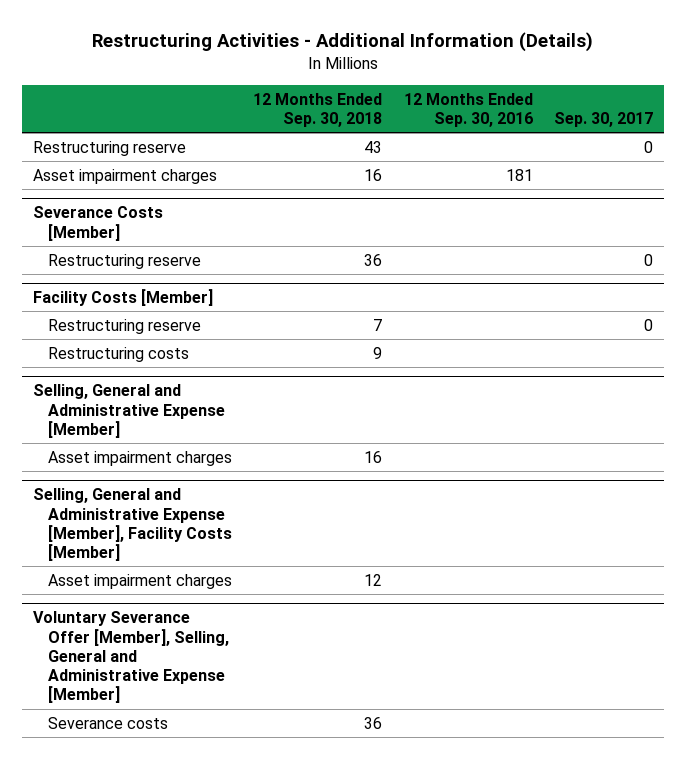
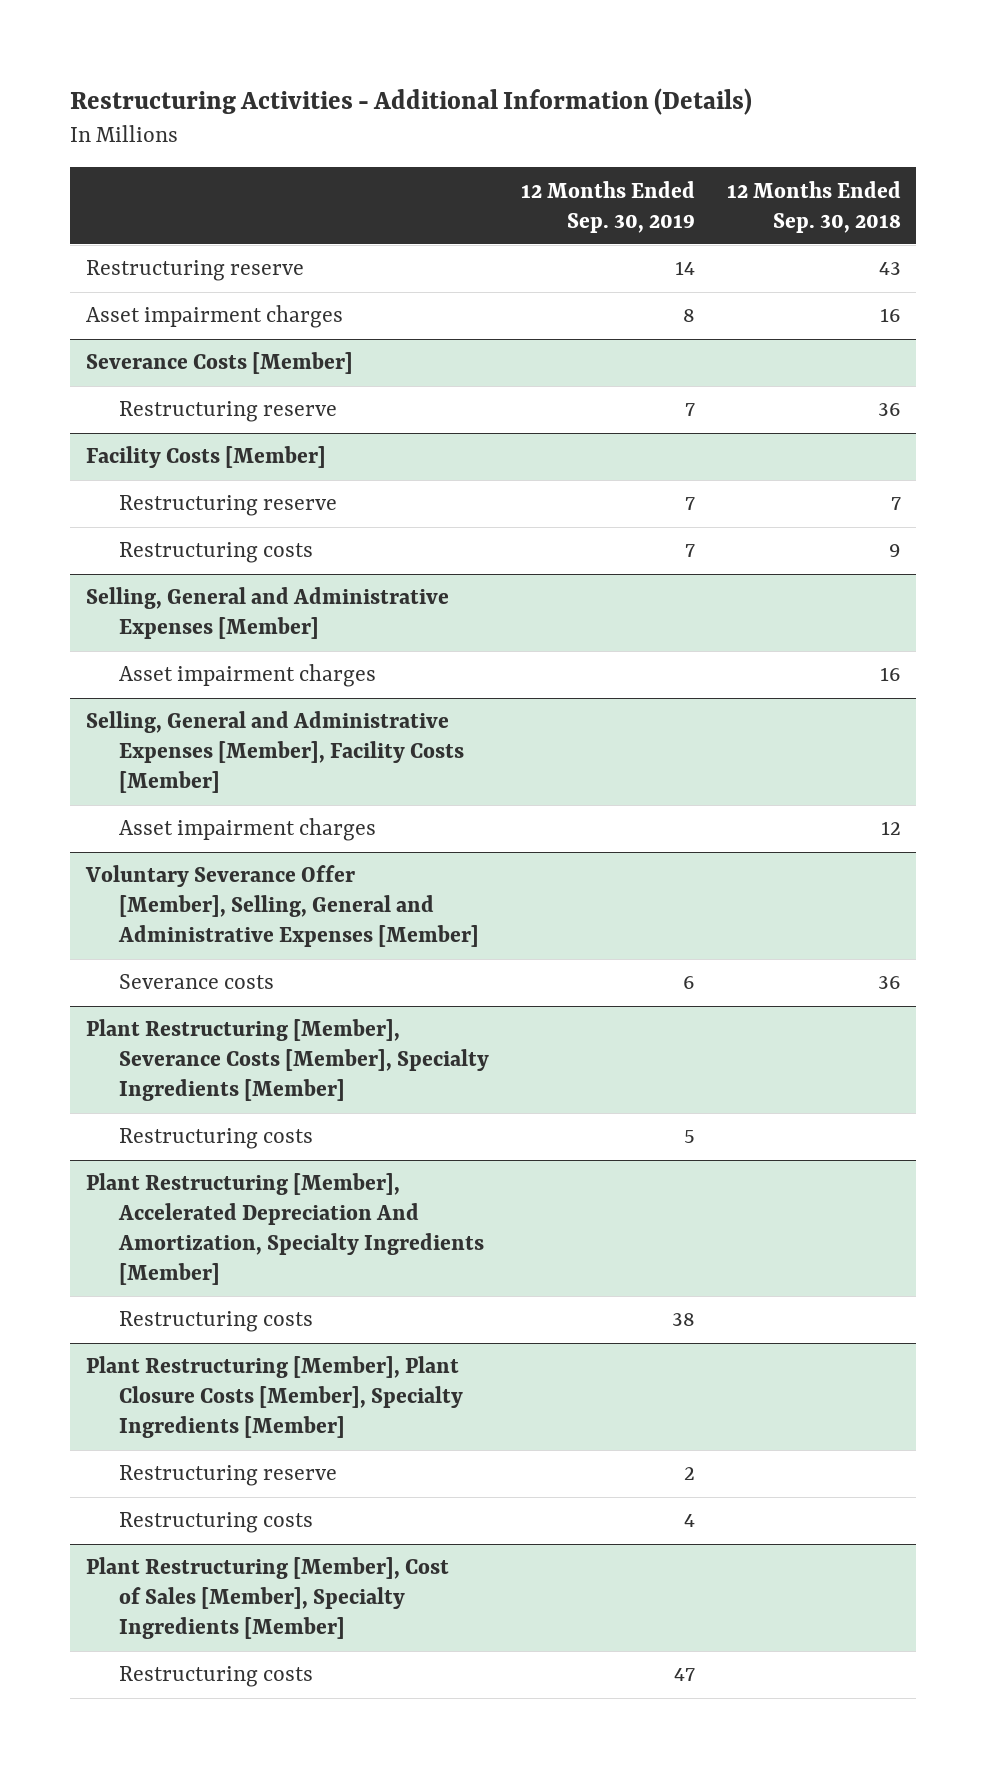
[403,93,533,128] 12 Months Ended Sep. 30, 2016 -> none
[553,112,653,128] Sep. 30, 2017 -> none
none -> [520,180,695,233] 12 Months Ended Sep. 30, 2019
[32,384,226,438] Selling, General and Administrative Expense [Member] -> [86,587,450,640] Selling, General and Administrative Expenses [Member]
[32,488,233,562] Selling, General and Administrative Expense [Member], Facility Costs [Member] -> [86,711,465,794] Selling, General and Administrative Expenses [Member], Facility Costs [Member]
[32,611,230,704] Voluntary Severance Offer [Member], Selling, General and Administrative Expense [Member] -> [85,865,480,948] Voluntary Severance Offer [Member], Selling, General and Administrative Expenses [Member]
none -> [86,1019,490,1102] Plant Restructuring [Member], Severance Costs [Member], Specialty Ingredients [Member]
none -> [119,1128,314,1150] Restructuring costs
none -> [86,1173,485,1286] Plant Restructuring [Member], Accelerated Depreciation And Amortization, Specialty Ingredients [Member]
none -> [119,1311,314,1333] Restructuring costs
none -> [86,1356,464,1439] Plant Restructuring [Member], Plant Closure Costs [Member], Specialty Ingredients [Member]
none -> [119,1465,338,1487] Restructuring reserve
none -> [119,1512,314,1534] Restructuring costs
none -> [86,1557,450,1640] Plant Restructuring [Member], Cost of Sales [Member], Specialty Ingredients [Member]
none -> [119,1666,314,1688] Restructuring costs

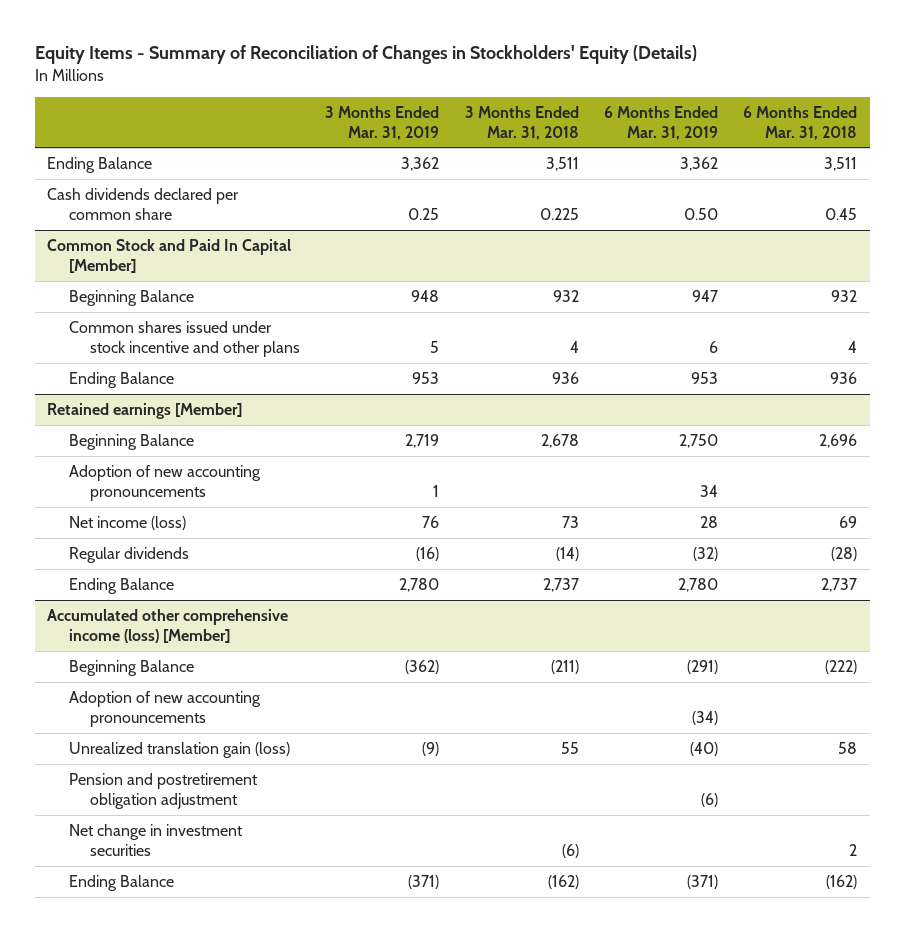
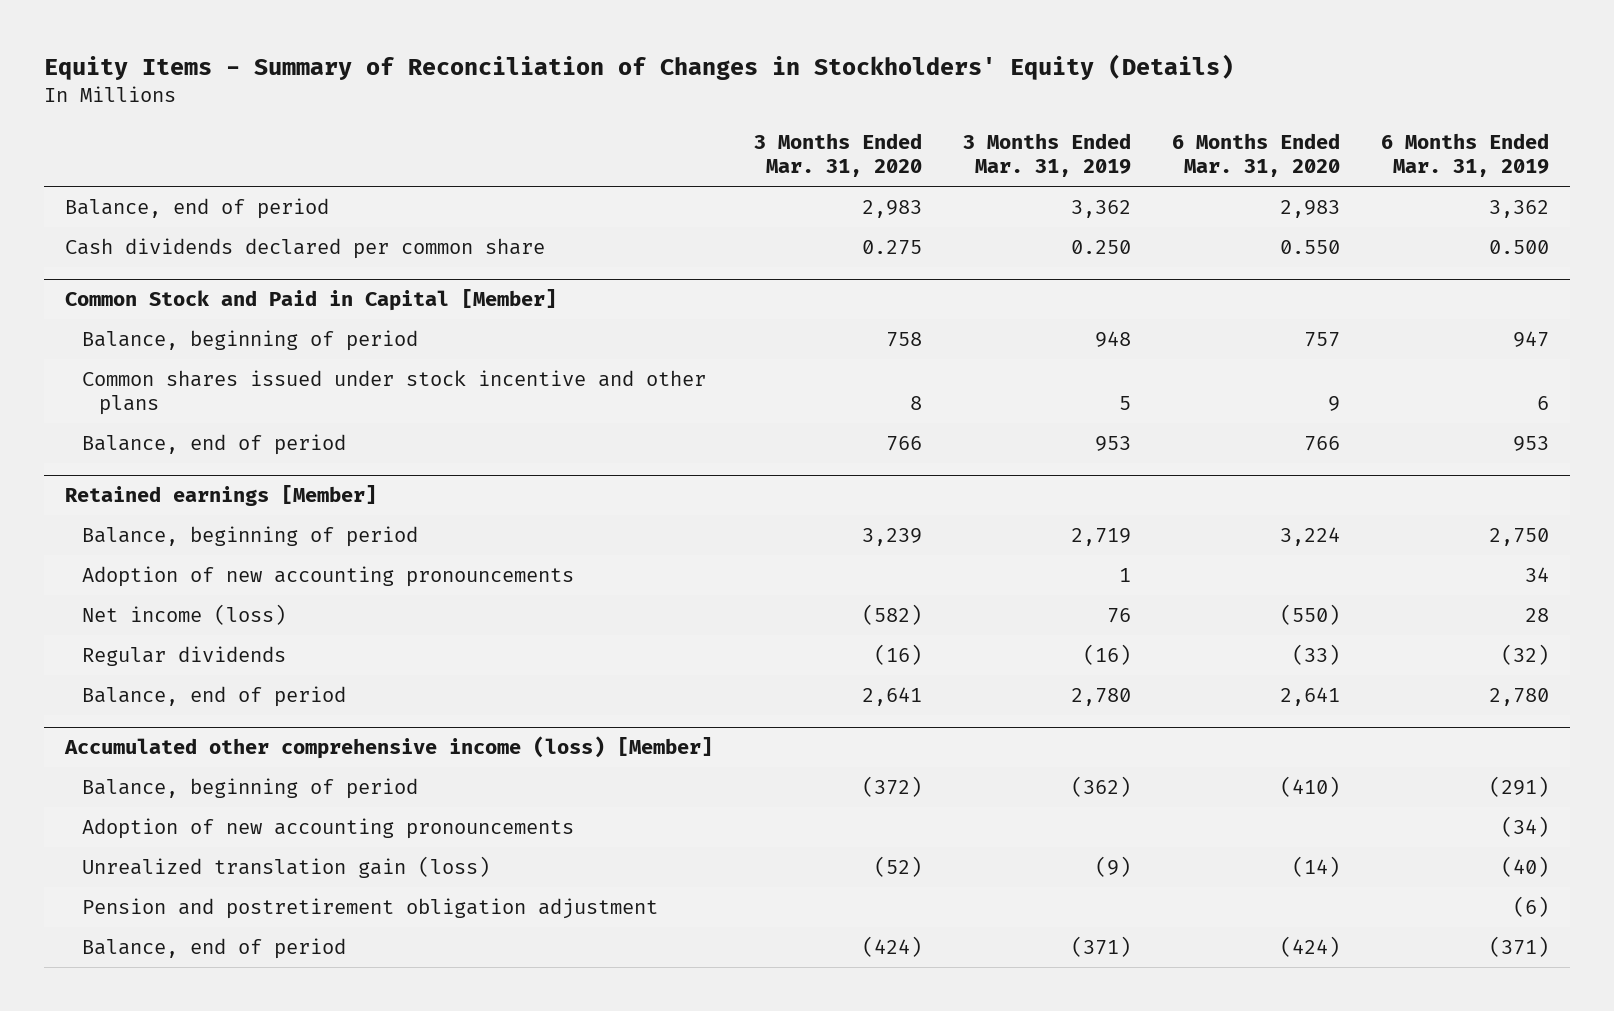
[464,105,579,140] 3 Months Ended Mar. 31, 2018 -> none
[743,105,858,140] 6 Months Ended Mar. 31, 2018 -> none
none -> [754,132,923,178] 3 Months Ended Mar. 31, 2020
none -> [1172,132,1341,178] 6 Months Ended Mar. 31, 2020
[47,156,153,173] Ending Balance -> [64,197,329,219] Balance, end of period
[408,207,440,220] 0.25 -> [1071,239,1132,254] 0.250
[683,207,718,220] 0.50 -> [1489,239,1550,254] 0.500
[47,238,292,273] Common Stock and Paid In Capital [Member] -> [64,288,557,311] Common Stock and Paid in Capital [Member]
[68,289,194,306] Beginning Balance -> [82,329,419,351] Balance, beginning of period
[68,371,174,388] Ending Balance -> [82,433,347,455] Balance, end of period
[68,433,194,450] Beginning Balance -> [82,525,419,547] Balance, beginning of period
[68,577,174,594] Ending Balance -> [82,685,347,707] Balance, end of period
[68,659,194,676] Beginning Balance -> [82,777,419,799] Balance, beginning of period
[68,823,243,856] Net change in investment securities -> none
[68,874,174,891] Ending Balance -> [82,937,347,959] Balance, end of period

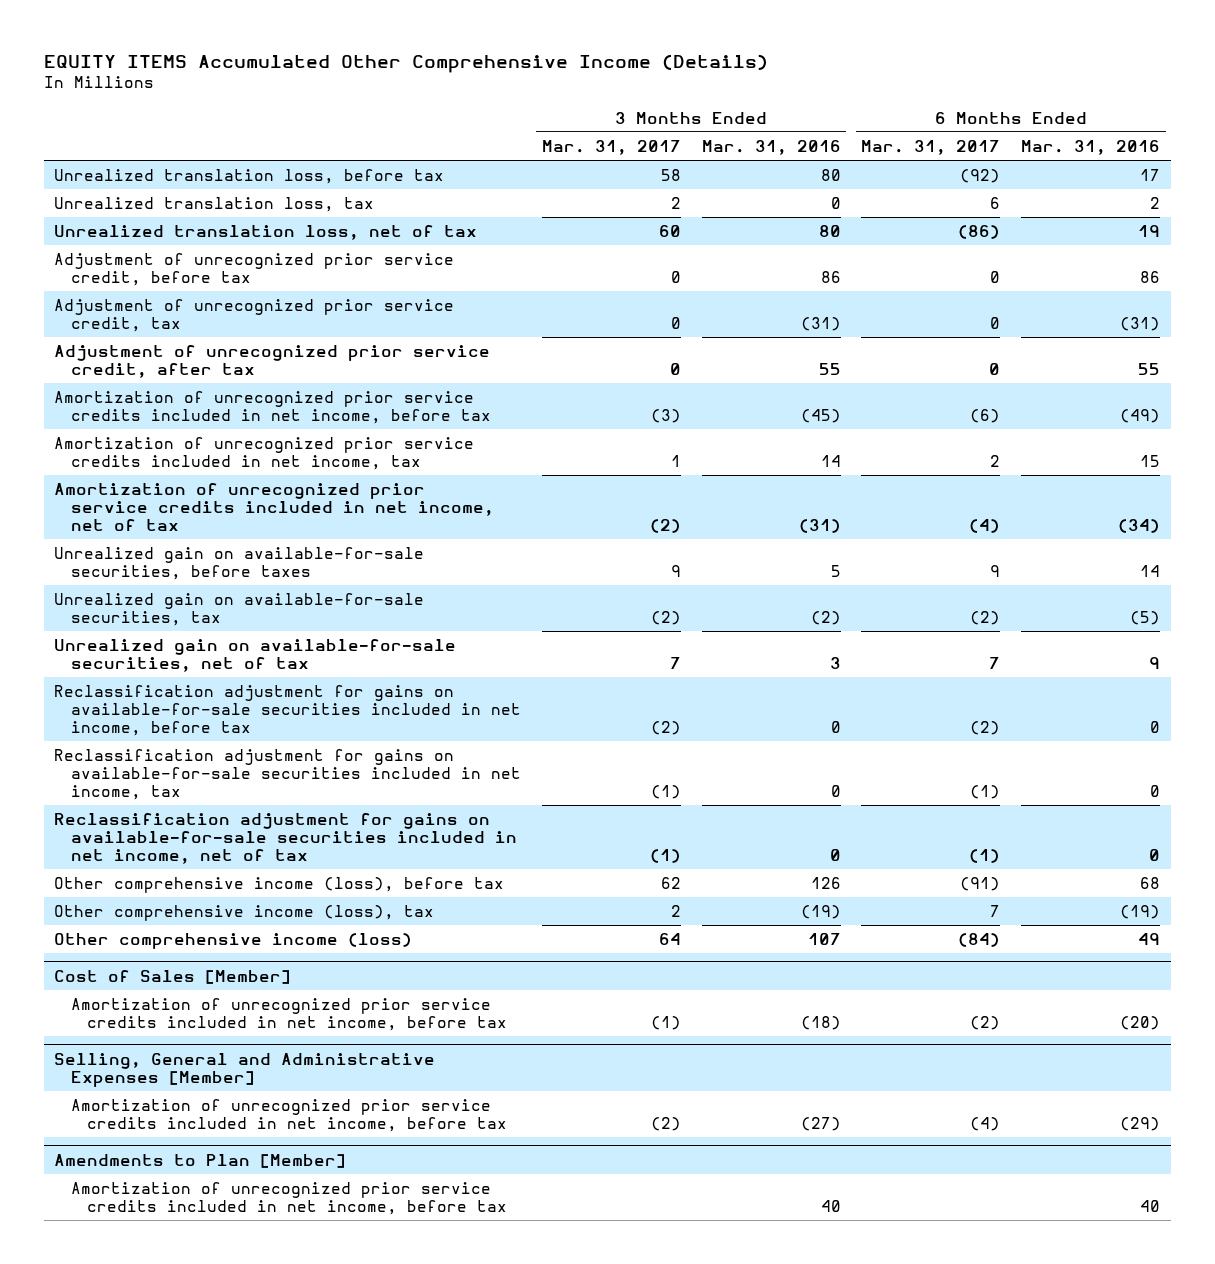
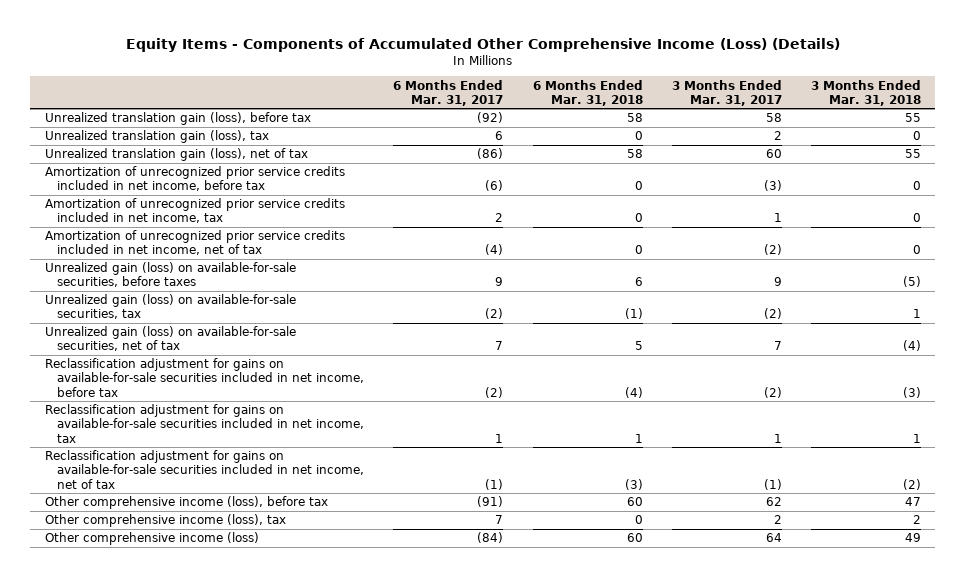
[43,53,768,73] EQUITY ITEMS Accumulated Other Comprehensive Income (Details) -> [125,37,840,52] Equity Items - Components of Accumulated Other Comprehensive Income (Loss) (Details)
[701,139,841,155] Mar. 31, 2016 -> none
[1021,139,1161,155] Mar. 31, 2016 -> none
none -> [532,79,643,106] 6 Months Ended Mar. 31, 2018
none -> [810,79,921,106] 3 Months Ended Mar. 31, 2018
[54,253,455,286] Adjustment of unrecognized prior service credit, before tax -> none
[54,299,455,332] Adjustment of unrecognized prior service credit, tax -> none
[54,345,491,378] Adjustment of unrecognized prior service credit, after tax -> none
[54,169,445,185] Unrealized translation loss, before tax -> [44,112,311,126] Unrealized translation gain (loss), before tax
[54,197,375,213] Unrealized translation loss, tax -> [44,130,269,144] Unrealized translation gain (loss), tax
[54,225,478,241] Unrealized translation loss, net of tax -> [44,148,308,162] Unrealized translation gain (loss), net of tax
[54,547,425,580] Unrealized gain on available-for-sale securities, before taxes -> [44,262,296,288] Unrealized gain (loss) on available-for-sale securities, before taxes
[54,593,425,626] Unrealized gain on available-for-sale securities, tax -> [44,294,296,320] Unrealized gain (loss) on available-for-sale securities, tax
[54,639,457,672] Unrealized gain on available-for-sale securities, net of tax -> [44,326,296,352] Unrealized gain (loss) on available-for-sale securities, net of tax
[650,784,681,799] (1) -> [773,433,782,443] 1
[970,784,1001,799] (1) -> [495,433,504,443] 1
[54,969,292,984] Cost of Sales [Member] -> none
[70,998,507,1031] Amortization of unrecognized prior service credits included in net income, before tax -> none
[54,1052,436,1087] Selling, General and Administrative Expenses [Member] -> none
[70,1099,507,1132] Amortization of unrecognized prior service credits included in net income, before tax -> none
[54,1153,347,1168] Amendments to Plan [Member] -> none
[70,1182,507,1215] Amortization of unrecognized prior service credits included in net income, before tax -> none

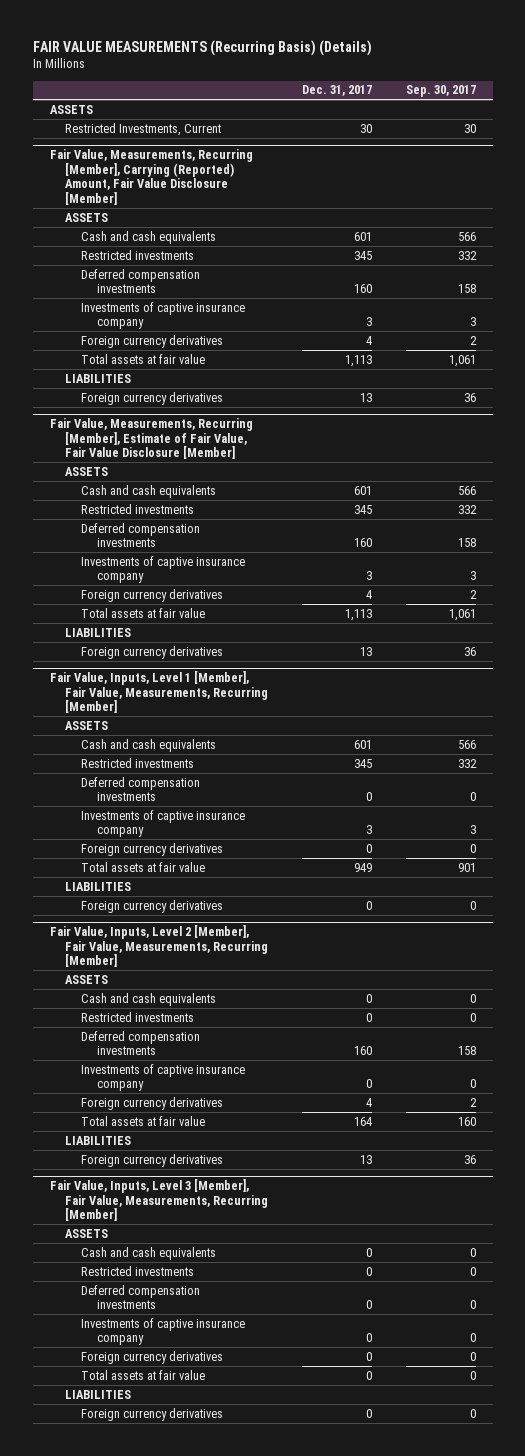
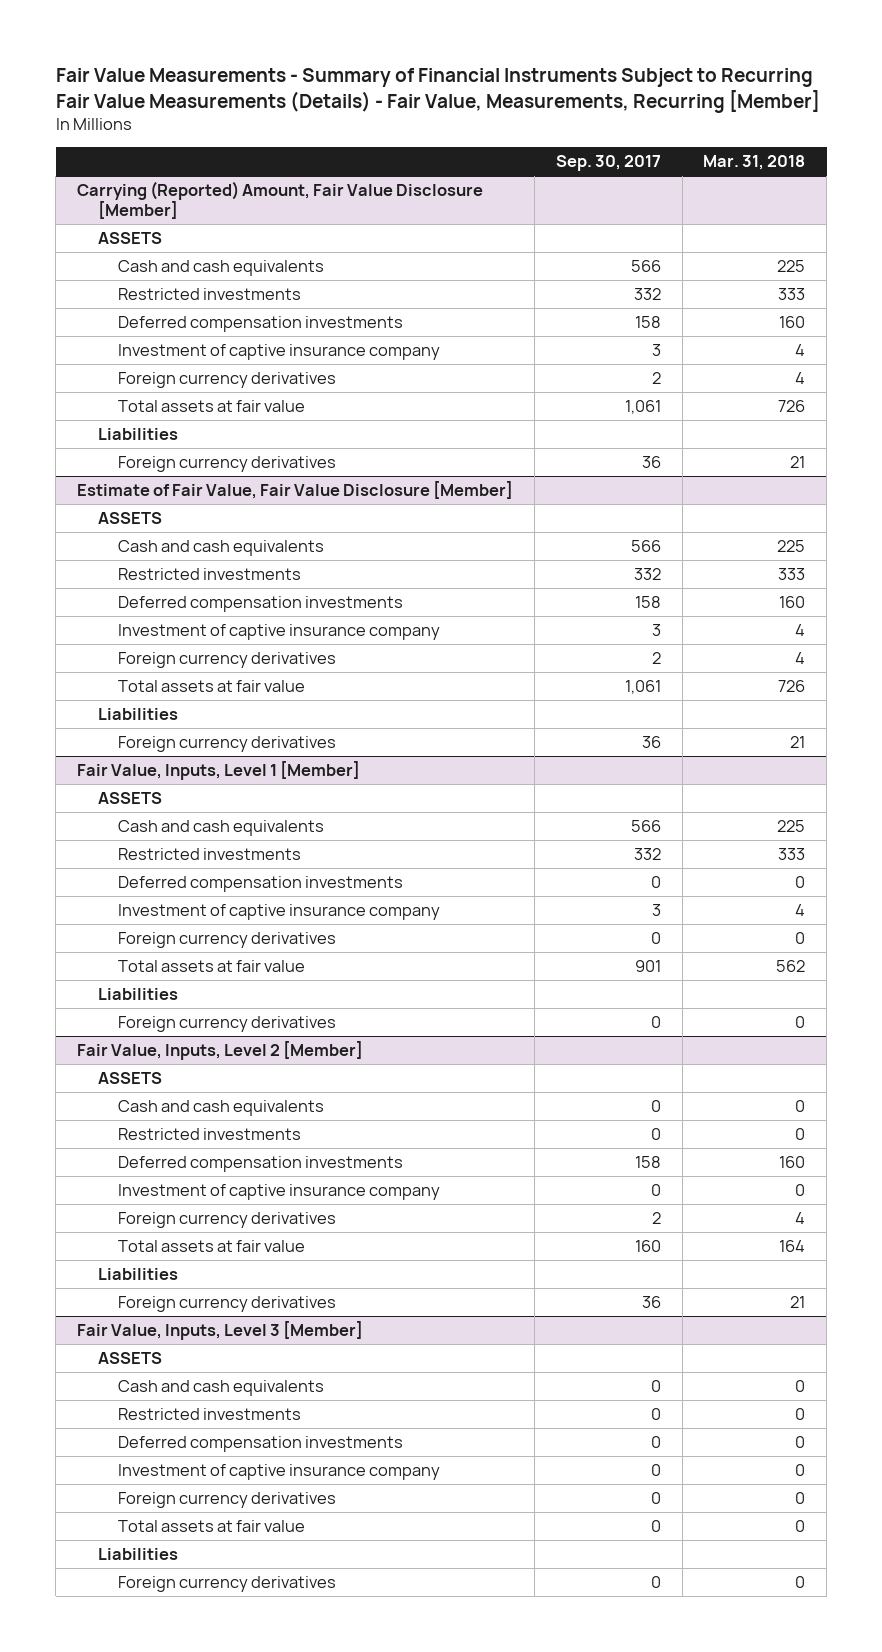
[32,39,372,56] FAIR VALUE MEASUREMENTS (Recurring Basis) (Details) -> [55,67,820,113] Fair Value Measurements - Summary of Financial Instruments Subject to Recurring Fair Value Measurements (Details) - Fair Value, Measurements, Recurring [Member]
[301,85,372,97] Dec. 31, 2017 -> none
none -> [703,155,806,171] Mar. 31, 2018
[49,104,93,114] ASSETS -> none
[65,122,222,136] Restricted Investments, Current -> none
[49,149,253,206] Fair Value, Measurements, Recurring [Member], Carrying (Reported) Amount, Fair Value Disclosure [Member] -> [77,181,484,219] Carrying (Reported) Amount, Fair Value Disclosure [Member]
[80,301,245,330] Investments of captive insurance company -> [118,344,441,361] Investment of captive insurance company
[65,373,132,383] LIABILITIES -> [97,428,178,441] Liabilities
[49,418,253,460] Fair Value, Measurements, Recurring [Member], Estimate of Fair Value, Fair Value Disclosure [Member] -> [77,481,514,500] Estimate of Fair Value, Fair Value Disclosure [Member]
[80,555,245,584] Investments of captive insurance company -> [118,624,441,641] Investment of captive insurance company
[65,627,132,637] LIABILITIES -> [97,708,178,721] Liabilities
[49,671,269,714] Fair Value, Inputs, Level 1 [Member], Fair Value, Measurements, Recurring [Member] -> [77,761,361,781] Fair Value, Inputs, Level 1 [Member]
[80,809,245,838] Investments of captive insurance company -> [118,904,441,921] Investment of captive insurance company
[65,881,132,891] LIABILITIES -> [97,988,178,1001] Liabilities
[49,925,269,968] Fair Value, Inputs, Level 2 [Member], Fair Value, Measurements, Recurring [Member] -> [77,1041,364,1061] Fair Value, Inputs, Level 2 [Member]
[80,1063,245,1092] Investments of captive insurance company -> [118,1184,441,1201] Investment of captive insurance company
[65,1135,132,1145] LIABILITIES -> [97,1268,178,1281] Liabilities
[49,1179,269,1222] Fair Value, Inputs, Level 3 [Member], Fair Value, Measurements, Recurring [Member] -> [77,1321,364,1341] Fair Value, Inputs, Level 3 [Member]
[80,1317,245,1346] Investments of captive insurance company -> [118,1464,441,1481] Investment of captive insurance company
[65,1389,132,1399] LIABILITIES -> [97,1548,178,1561] Liabilities

